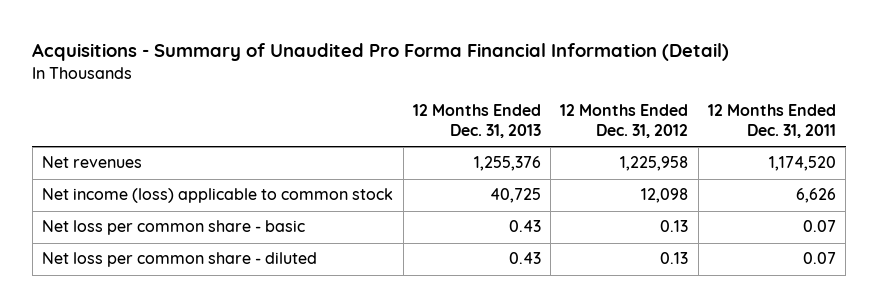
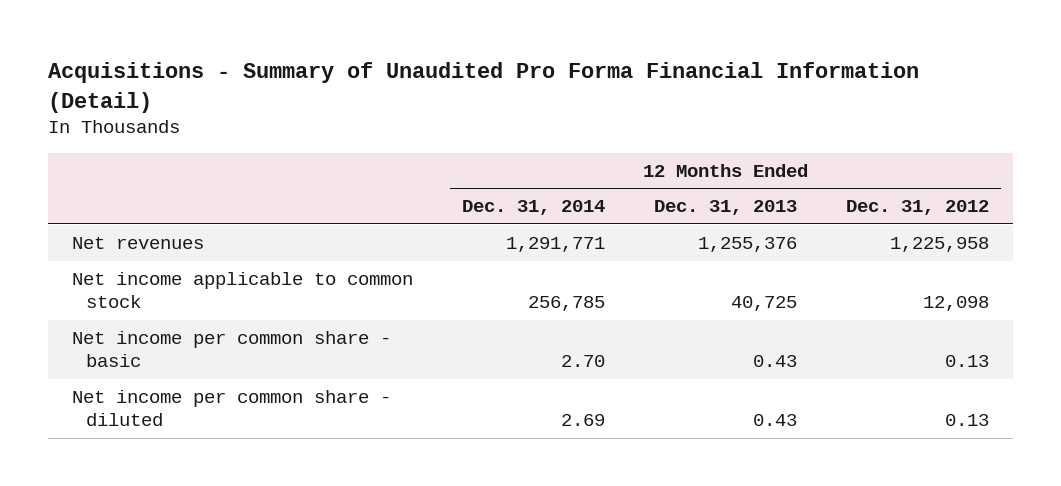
[707,104,836,139] 12 Months Ended Dec. 31, 2011 -> none
none -> [462,200,606,216] Dec. 31, 2014
[42,188,394,204] Net income (loss) applicable to common stock -> [72,272,414,309] Net income applicable to common stock
[42,220,306,236] Net loss per common share - basic -> [72,331,392,368] Net income per common share - basic
[42,252,318,268] Net loss per common share - diluted -> [72,390,392,427] Net income per common share - diluted

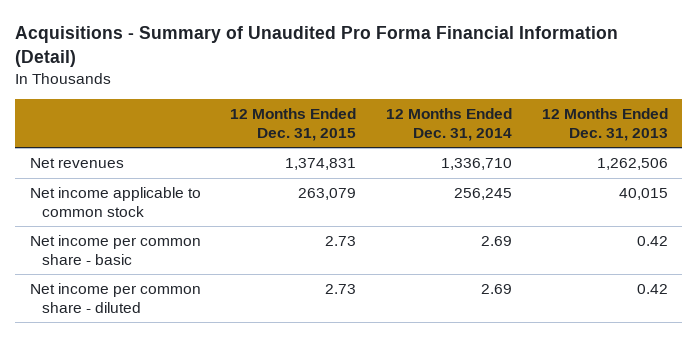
[845,200,989,216] Dec. 31, 2012 -> none
none -> [230,108,357,141] 12 Months Ended Dec. 31, 2015
[506,237,606,253] 1,291,771 -> [441,158,513,171] 1,336,710
[698,237,798,253] 1,255,376 -> [596,158,668,171] 1,262,506
[528,296,606,312] 256,785 -> [454,188,513,201] 256,245
[731,296,798,312] 40,725 -> [618,188,668,201] 40,015
[561,355,606,368] 2.70 -> [481,236,513,247] 2.69
[753,355,798,368] 0.43 -> [636,236,668,247] 0.42
[753,414,798,427] 0.43 -> [636,284,668,295] 0.42

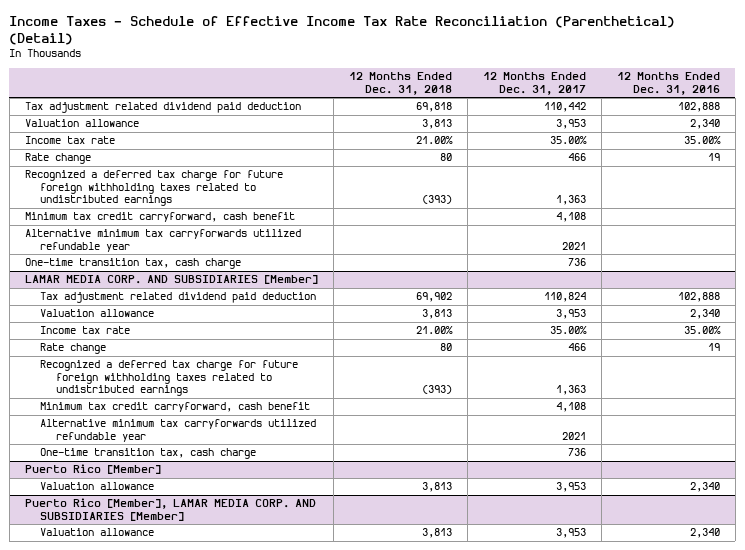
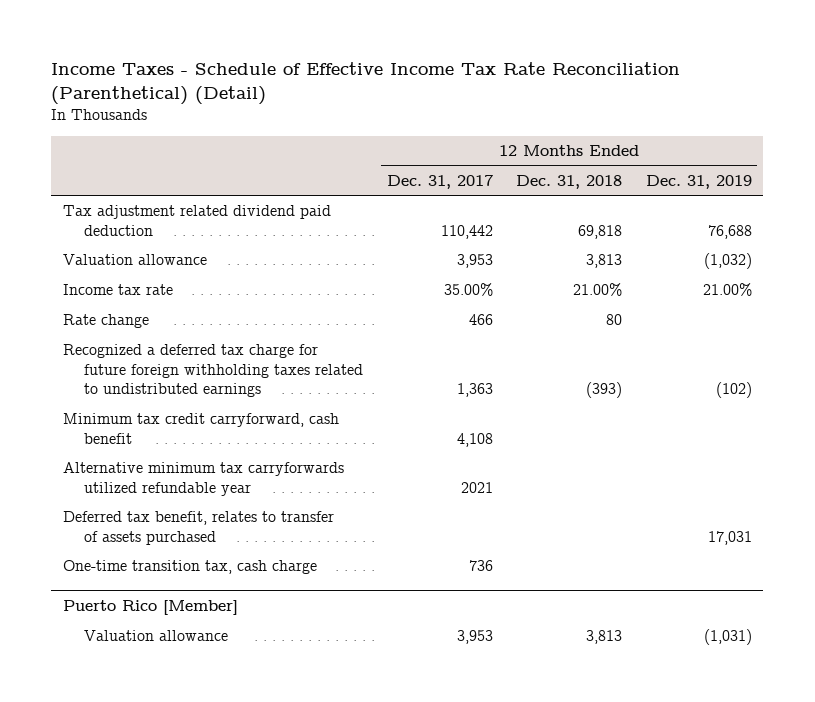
[616,72,720,95] 12 Months Ended Dec. 31, 2016 -> none
none -> [645,174,752,189] Dec. 31, 2019
[24,258,241,270] One-time transition tax, cash charge -> none
[24,275,318,285] LAMAR MEDIA CORP. AND SUBSIDIARIES [Member] -> none
[40,292,317,304] Tax adjustment related dividend paid deduction -> none
[40,309,155,318] Valuation allowance -> none
[40,326,131,335] Income tax rate -> none
[40,343,107,355] Rate change -> none
[40,360,299,397] Recognized a deferred tax charge for future foreign withholding taxes related to undistributed earnings -> none
[40,402,311,413] Minimum tax credit carryforward, cash benefit -> none
[40,419,317,442] Alternative minimum tax carryforwards utilized refundable year -> none
none -> [62,511,334,545] Deferred tax benefit, relates to transfer of assets purchased
[24,498,316,521] Puerto Rico [Member], LAMAR MEDIA CORP. AND SUBSIDIARIES [Member] -> none
[40,528,155,537] Valuation allowance -> none

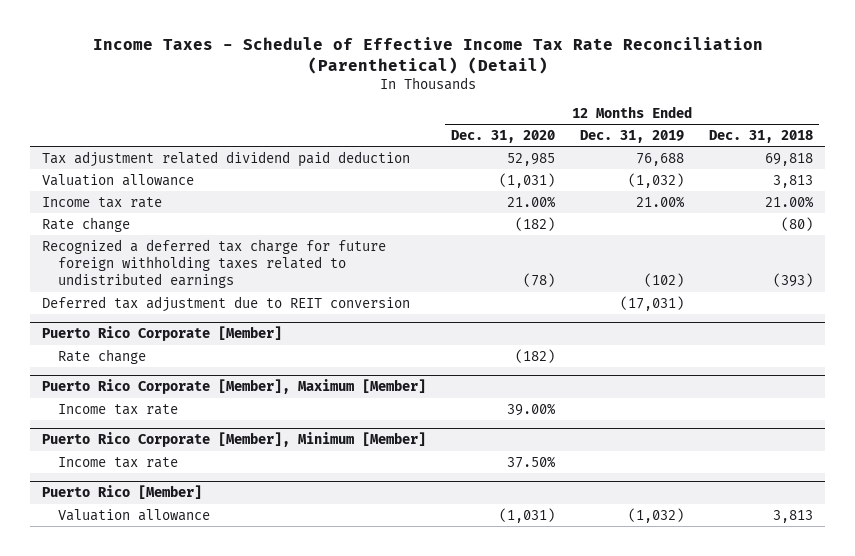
[386,174,493,189] Dec. 31, 2017 -> none
none -> [451,129,556,143] Dec. 31, 2020
[606,314,623,326] 80 -> [780,216,813,231] (80)
[62,413,339,444] Minimum tax credit carryforward, cash benefit -> none
[62,462,344,496] Alternative minimum tax carryforwards utilized refundable year -> none
[62,560,317,575] One-time transition tax, cash charge -> none
[62,511,334,545] Deferred tax benefit, relates to transfer of assets purchased -> [42,295,411,312] Deferred tax adjustment due to REIT conversion
[707,530,752,545] 17,031 -> [619,295,684,311] (17,031)
none -> [42,326,283,342] Puerto Rico Corporate [Member]
none -> [58,348,147,364] Rate change
none -> [42,379,427,395] Puerto Rico Corporate [Member], Maximum [Member]
none -> [58,403,179,415] Income tax rate
none -> [42,432,427,448] Puerto Rico Corporate [Member], Minimum [Member]
none -> [58,456,179,468] Income tax rate
[703,629,752,646] (1,031) -> [627,507,684,523] (1,032)

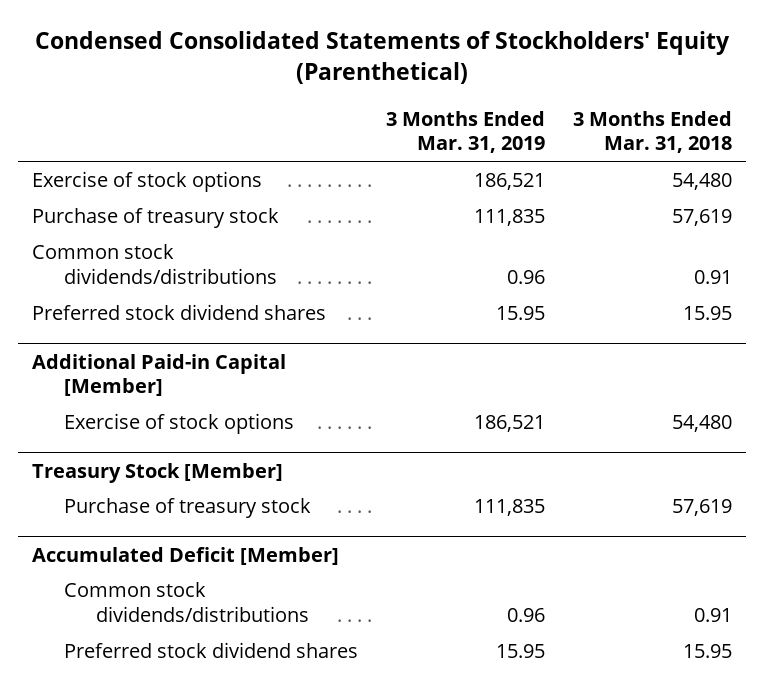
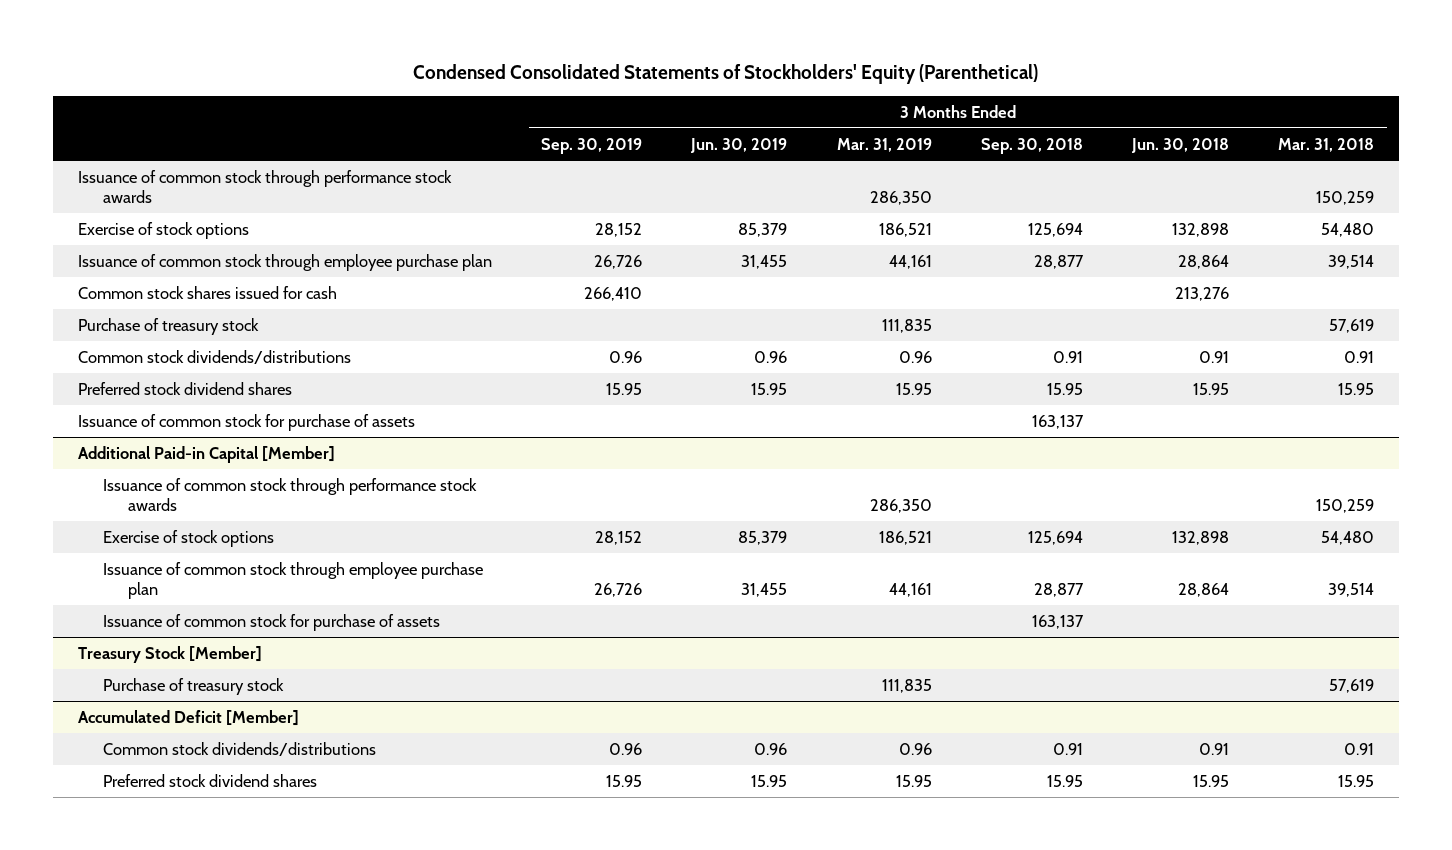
none -> [541,137,643,154] Sep. 30, 2019
none -> [690,137,788,153] Jun. 30, 2019
none -> [980,137,1083,154] Sep. 30, 2018
none -> [1131,137,1230,153] Jun. 30, 2018
none -> [77,169,452,203] Issuance of common stock through performance stock awards
none -> [77,253,492,271] Issuance of common stock through employee purchase plan
none -> [77,285,337,299] Common stock shares issued for cash
none -> [77,413,415,431] Issuance of common stock for purchase of assets
none -> [102,477,477,511] Issuance of common stock through performance stock awards
none -> [102,561,483,599] Issuance of common stock through employee purchase plan
none -> [102,613,440,631] Issuance of common stock for purchase of assets

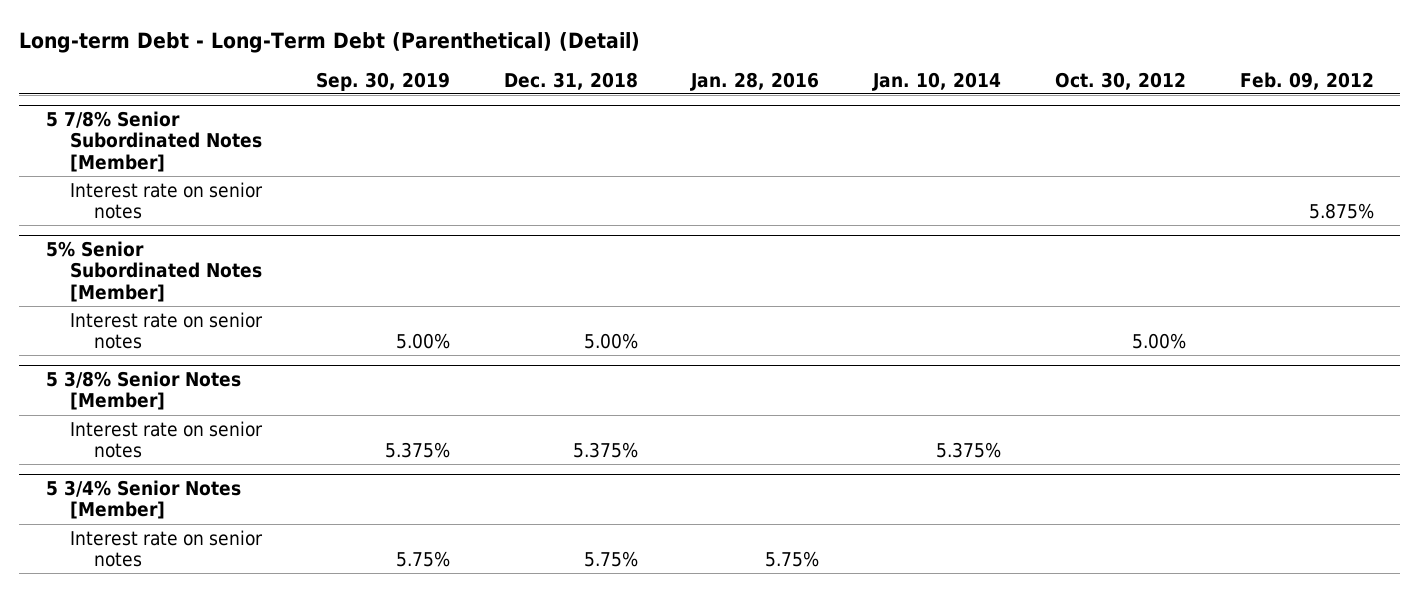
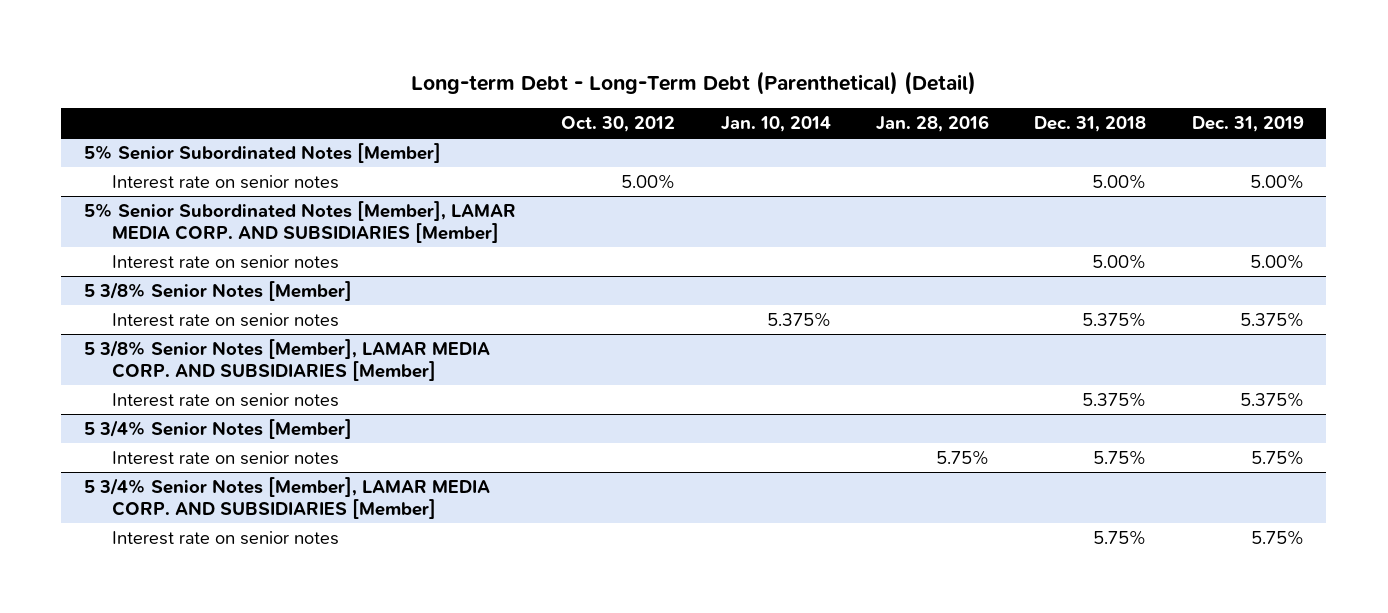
[315,71,450,91] Sep. 30, 2019 -> none
[1239,71,1374,90] Feb. 09, 2012 -> none
none -> [1191,115,1304,132] Dec. 31, 2019
[46,111,263,172] 5 7/8% Senior Subordinated Notes [Member] -> none
[70,181,264,219] Interest rate on senior notes -> none
none -> [83,200,516,244] 5% Senior Subordinated Notes [Member], LAMAR MEDIA CORP. AND SUBSIDIARIES [Member]
none -> [112,254,340,269] Interest rate on senior notes
none -> [83,338,490,382] 5 3/8% Senior Notes [Member], LAMAR MEDIA CORP. AND SUBSIDIARIES [Member]
none -> [112,392,340,407] Interest rate on senior notes
none -> [83,476,490,520] 5 3/4% Senior Notes [Member], LAMAR MEDIA CORP. AND SUBSIDIARIES [Member]
none -> [112,530,340,545] Interest rate on senior notes

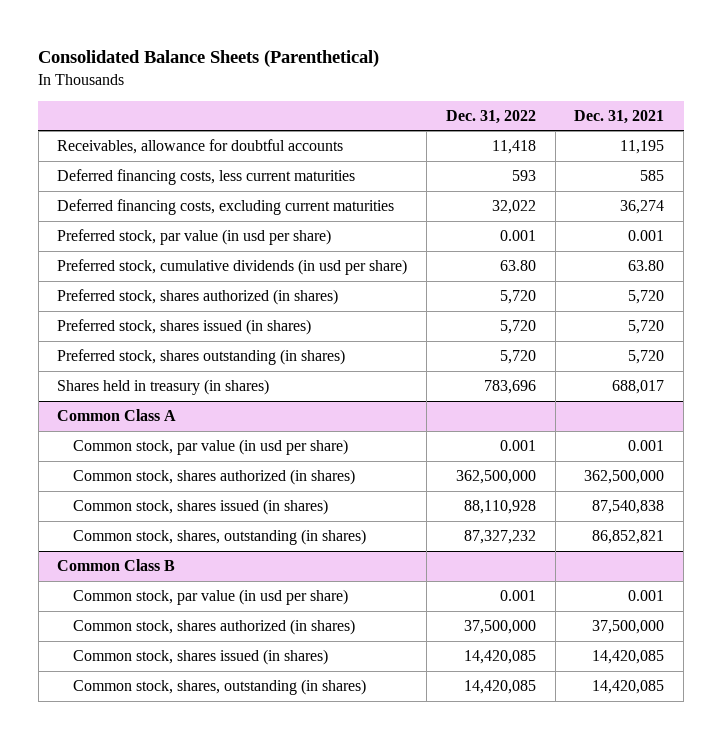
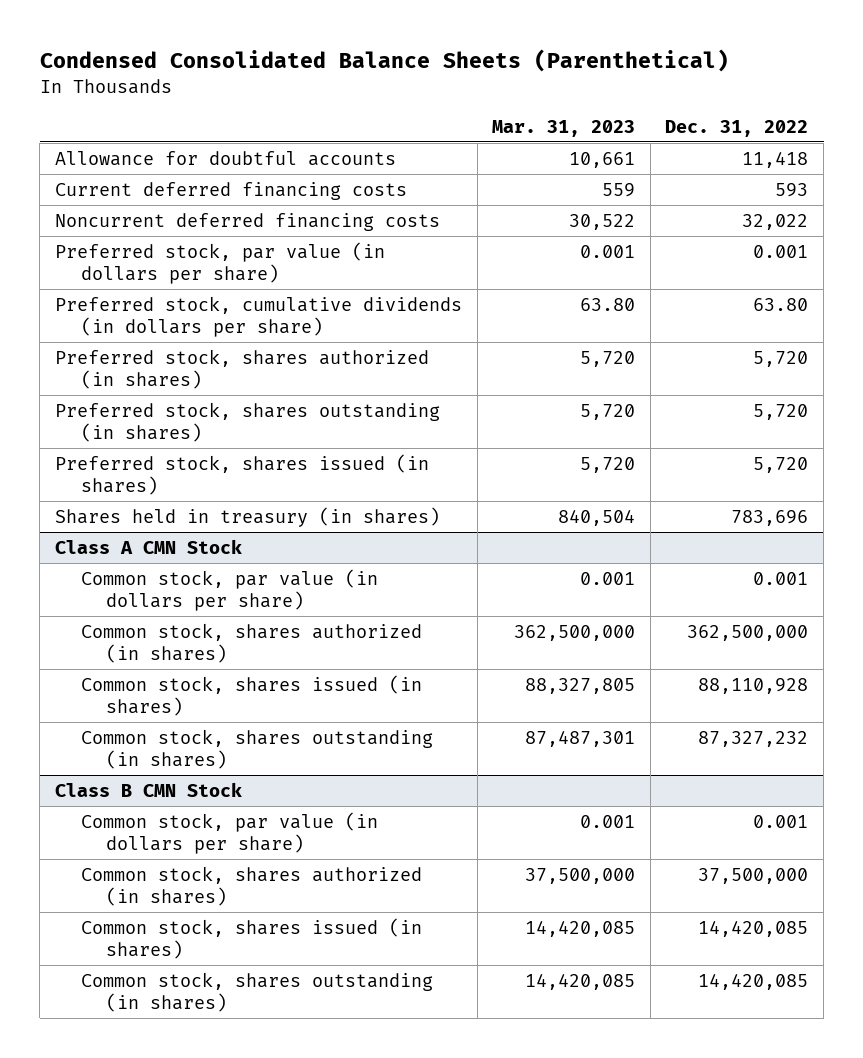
[38,49,380,67] Consolidated Balance Sheets (Parenthetical) -> [39,49,729,73] Condensed Consolidated Balance Sheets (Parenthetical)
[574,109,665,124] Dec. 31, 2021 -> none
none -> [492,119,636,137] Mar. 31, 2023
[57,139,344,155] Receivables, allowance for doubtful accounts -> [55,150,397,166] Allowance for doubtful accounts
[57,169,356,186] Deferred financing costs, less current maturities -> [55,181,408,200] Current deferred financing costs
[57,199,395,216] Deferred financing costs, excluding current maturities -> [55,212,441,231] Noncurrent deferred financing costs
[57,229,332,246] Preferred stock, par value (in usd per share) -> [55,241,386,284] Preferred stock, par value (in dollars per share)
[57,259,408,276] Preferred stock, cumulative dividends (in usd per share) -> [55,295,463,337] Preferred stock, cumulative dividends (in dollars per share)
[57,319,312,336] Preferred stock, shares issued (in shares) -> [55,453,430,495] Preferred stock, shares issued (in shares)
[57,409,177,422] Common Class A -> [55,538,243,554] Class A CMN Stock
[73,439,349,456] Common stock, par value (in usd per share) -> [80,568,378,611] Common stock, par value (in dollars per share)
[73,529,367,546] Common stock, shares, outstanding (in shares) -> [80,728,433,769] Common stock, shares outstanding (in shares)
[57,559,176,572] Common Class B -> [55,781,243,797] Class B CMN Stock
[73,589,349,606] Common stock, par value (in usd per share) -> [80,811,378,854] Common stock, par value (in dollars per share)
[73,679,367,696] Common stock, shares, outstanding (in shares) -> [80,971,433,1012] Common stock, shares outstanding (in shares)

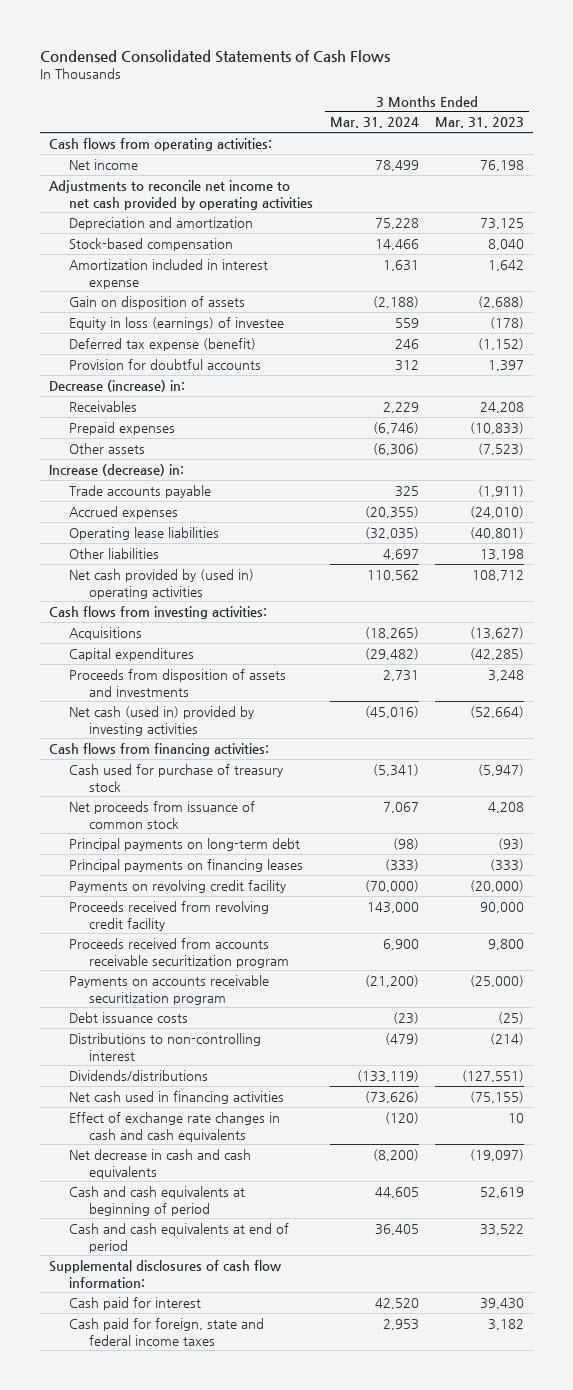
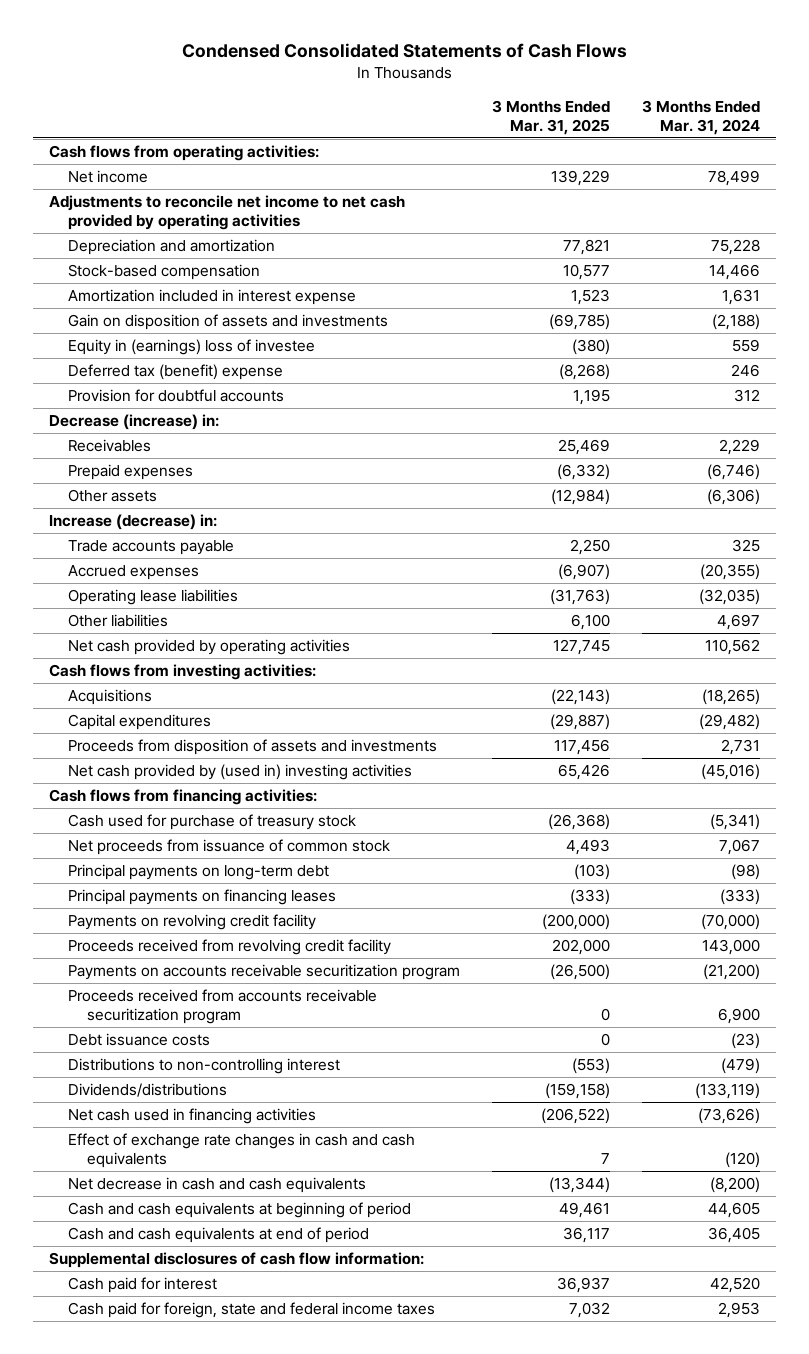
[435,117,525,129] Mar. 31, 2023 -> none
none -> [492,99,611,135] 3 Months Ended Mar. 31, 2025
[68,295,245,309] Gain on disposition of assets -> [68,314,389,331] Gain on disposition of assets and investments
[68,316,284,330] Equity in loss (earnings) of investee -> [68,339,316,356] Equity in (earnings) loss of investee
[68,337,256,351] Deferred tax expense (benefit) -> [68,364,284,381] Deferred tax (benefit) expense
[68,568,254,599] Net cash provided by (used in) operating activities -> [68,639,351,656] Net cash provided by operating activities
[68,705,254,736] Net cash (used in) provided by investing activities -> [68,764,413,781] Net cash provided by (used in) investing activities
[68,937,289,968] Proceeds received from accounts receivable securitization program -> [68,989,378,1025] Proceeds received from accounts receivable securitization program

